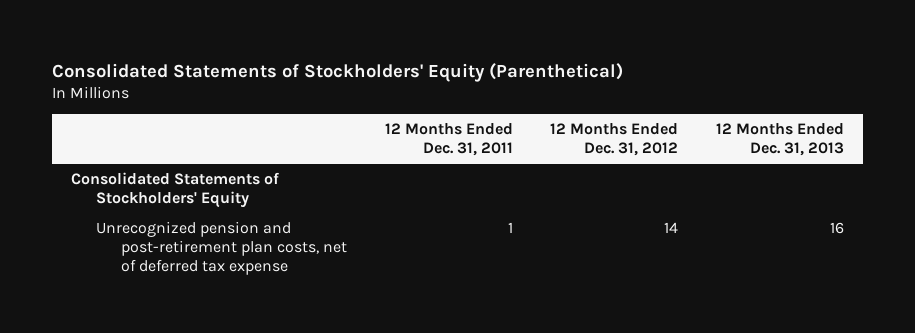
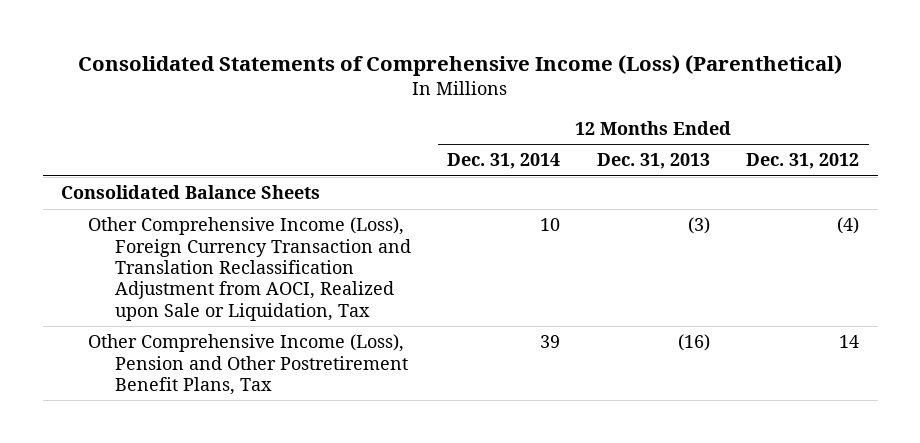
[52,62,624,82] Consolidated Statements of Stockholders' Equity (Parenthetical) -> [78,54,843,76] Consolidated Statements of Comprehensive Income (Loss) (Parenthetical)
[384,123,513,157] 12 Months Ended Dec. 31, 2011 -> none
none -> [447,153,561,170] Dec. 31, 2014
[71,171,280,208] Consolidated Statements of Stockholders' Equity -> none
none -> [61,185,321,200] Consolidated Balance Sheets
none -> [87,217,411,321] Other Comprehensive Income (Loss), Foreign Currency Transaction and Translation Reclassification Adjustment from AOCI, Realized upon Sale or Liquidation, Tax
[96,220,348,275] Unrecognized pension and post-retirement plan costs, net of deferred tax expense -> [87,334,408,396] Other Comprehensive Income (Loss), Pension and Other Postretirement Benefit Plans, Tax
[830,221,845,234] 16 -> [677,334,710,352] (16)

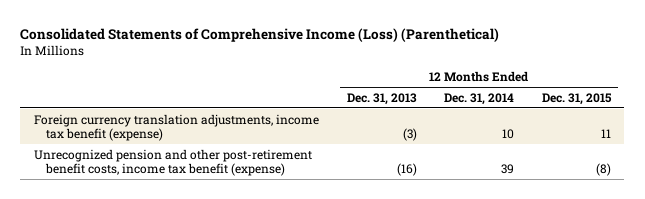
[746,153,860,170] Dec. 31, 2012 -> none
none -> [541,92,612,105] Dec. 31, 2015
[61,185,321,200] Consolidated Balance Sheets -> none
[87,217,411,321] Other Comprehensive Income (Loss), Foreign Currency Transaction and Translation Reclassification Adjustment from AOCI, Realized upon Sale or Liquidation, Tax -> [34,113,320,141] Foreign currency translation adjustments, income tax benefit (expense)
[87,334,408,396] Other Comprehensive Income (Loss), Pension and Other Postretirement Benefit Plans, Tax -> [34,148,313,176] Unrecognized pension and other post-retirement benefit costs, income tax benefit (expense)

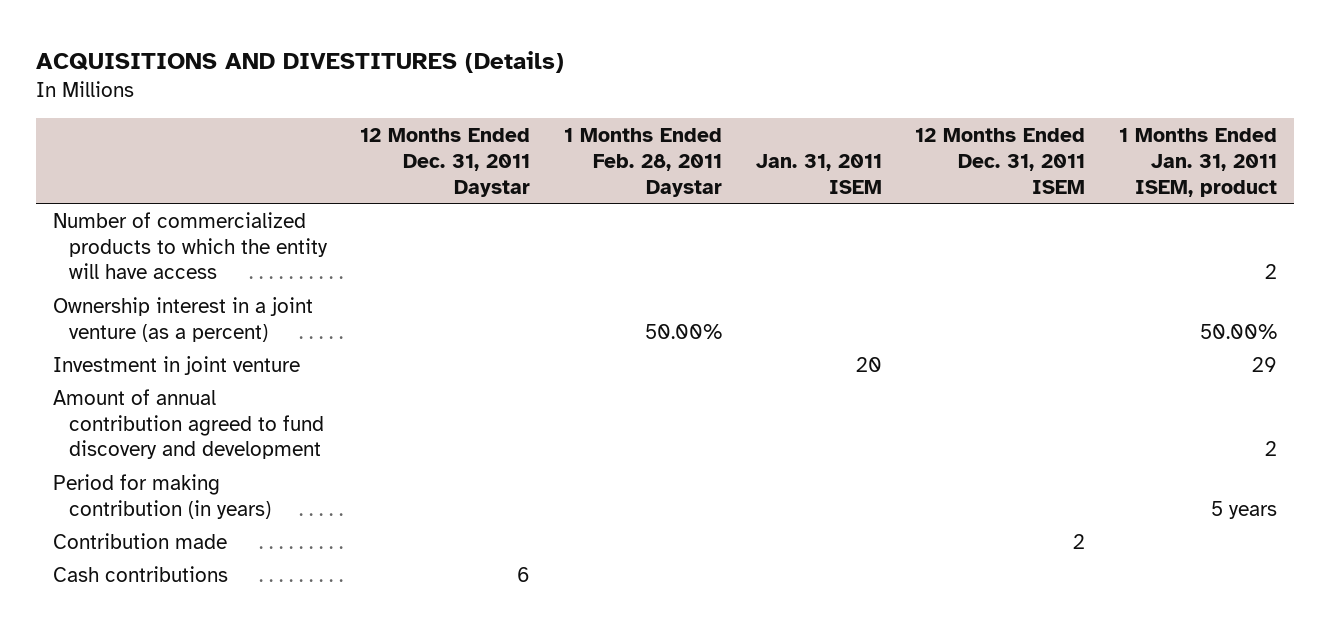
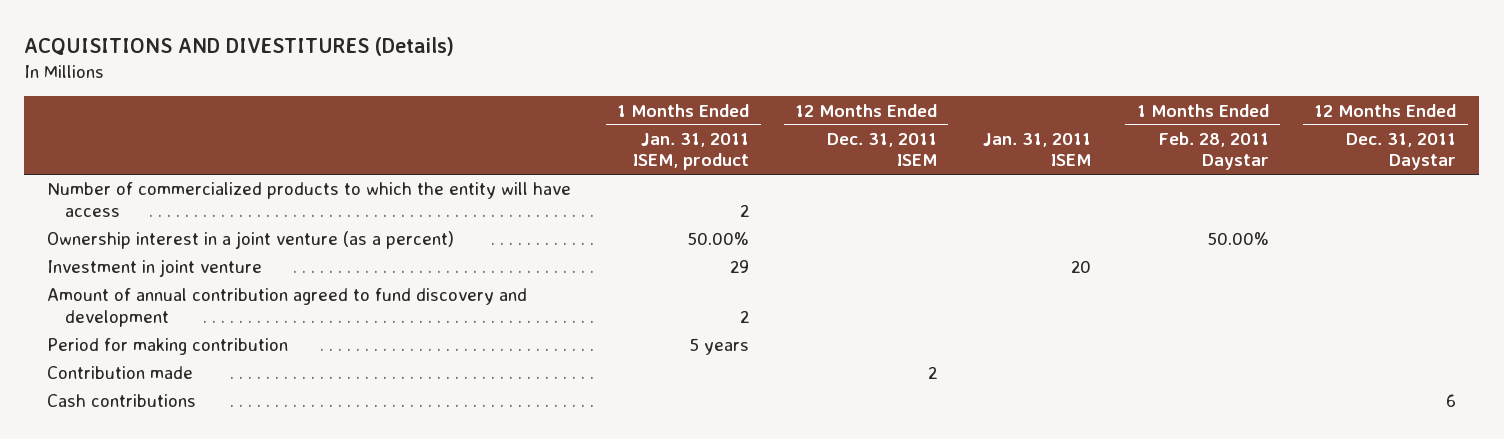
[53,473,271,519] Period for making contribution (in years) -> [47,338,289,356] Period for making contribution

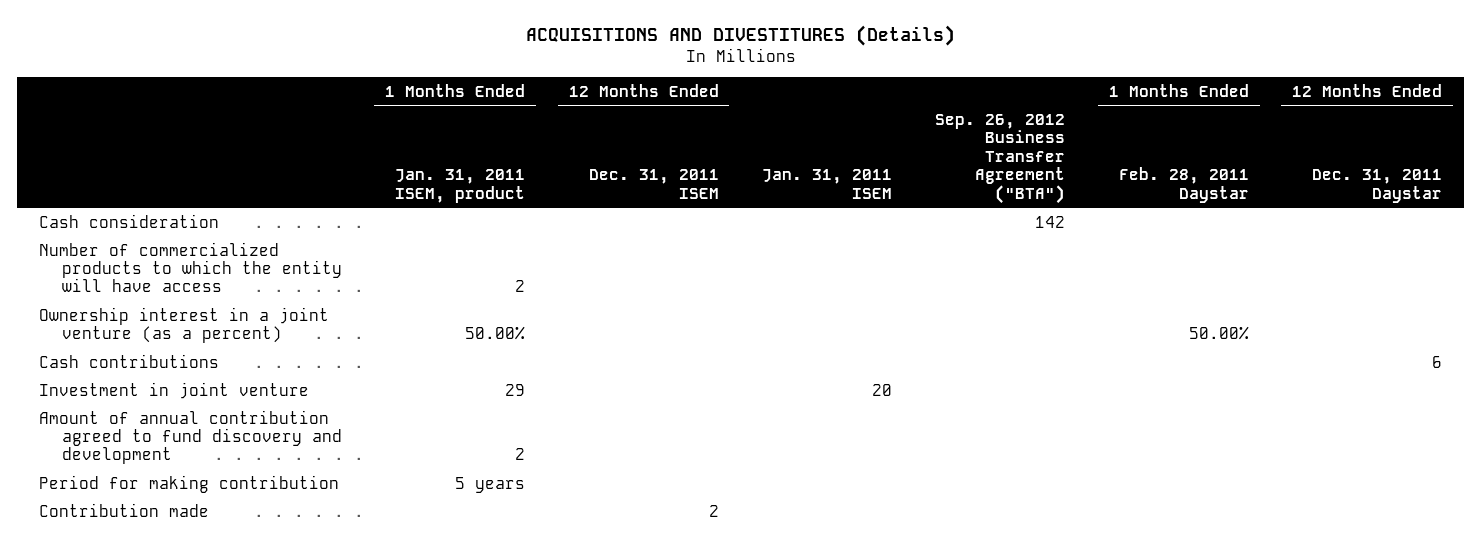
none -> [935,114,1066,204] Sep. 26, 2012 Business Transfer Agreement ("BTA")
none -> [39,213,220,228] Cash consideration
[47,394,197,408] Cash contributions -> [39,353,220,368] Cash contributions

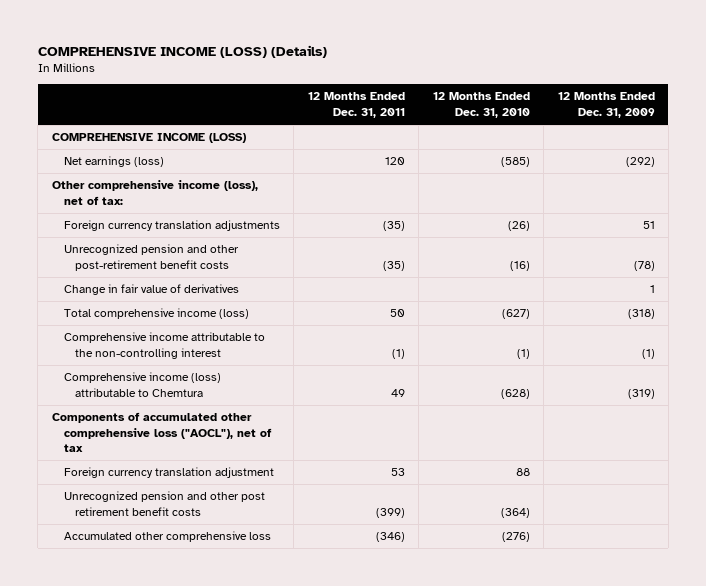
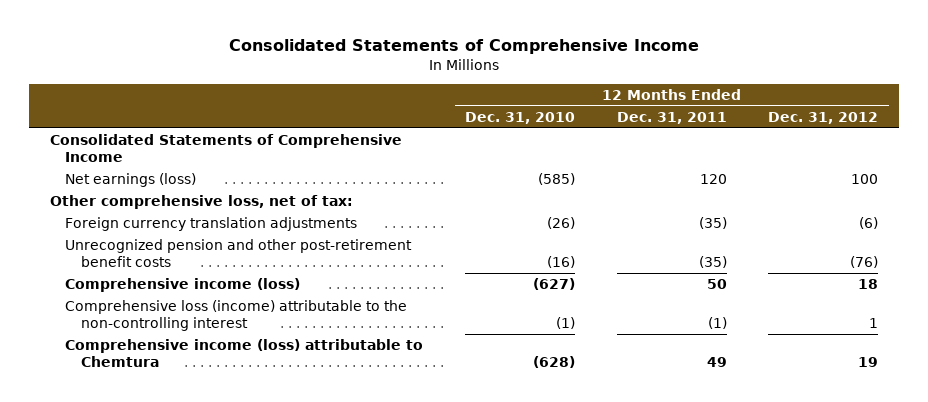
[37,45,327,59] COMPREHENSIVE INCOME (LOSS) (Details) -> [229,38,700,54] Consolidated Statements of Comprehensive Income
[557,92,655,118] 12 Months Ended Dec. 31, 2009 -> none
none -> [768,111,879,124] Dec. 31, 2012
[51,133,246,144] COMPREHENSIVE INCOME (LOSS) -> none
none -> [49,134,402,163] Consolidated Statements of Comprehensive Income
[51,180,258,205] Other comprehensive income (loss), net of tax: -> [49,195,353,210] Other comprehensive loss, net of tax:
[63,284,239,296] Change in fair value of derivatives -> none
[63,308,249,320] Total comprehensive income (loss) -> [65,278,301,293] Comprehensive income (loss)
[63,332,265,359] Comprehensive income attributable to the non-controlling interest -> [65,300,408,332] Comprehensive loss (income) attributable to the non-controlling interest
[51,412,272,452] Components of accumulated other comprehensive loss ("AOCL"), net of tax -> none
[63,467,274,479] Foreign currency translation adjustment -> none
[63,491,265,516] Unrecognized pension and other post retirement benefit costs -> none
[63,531,271,543] Accumulated other comprehensive loss -> none

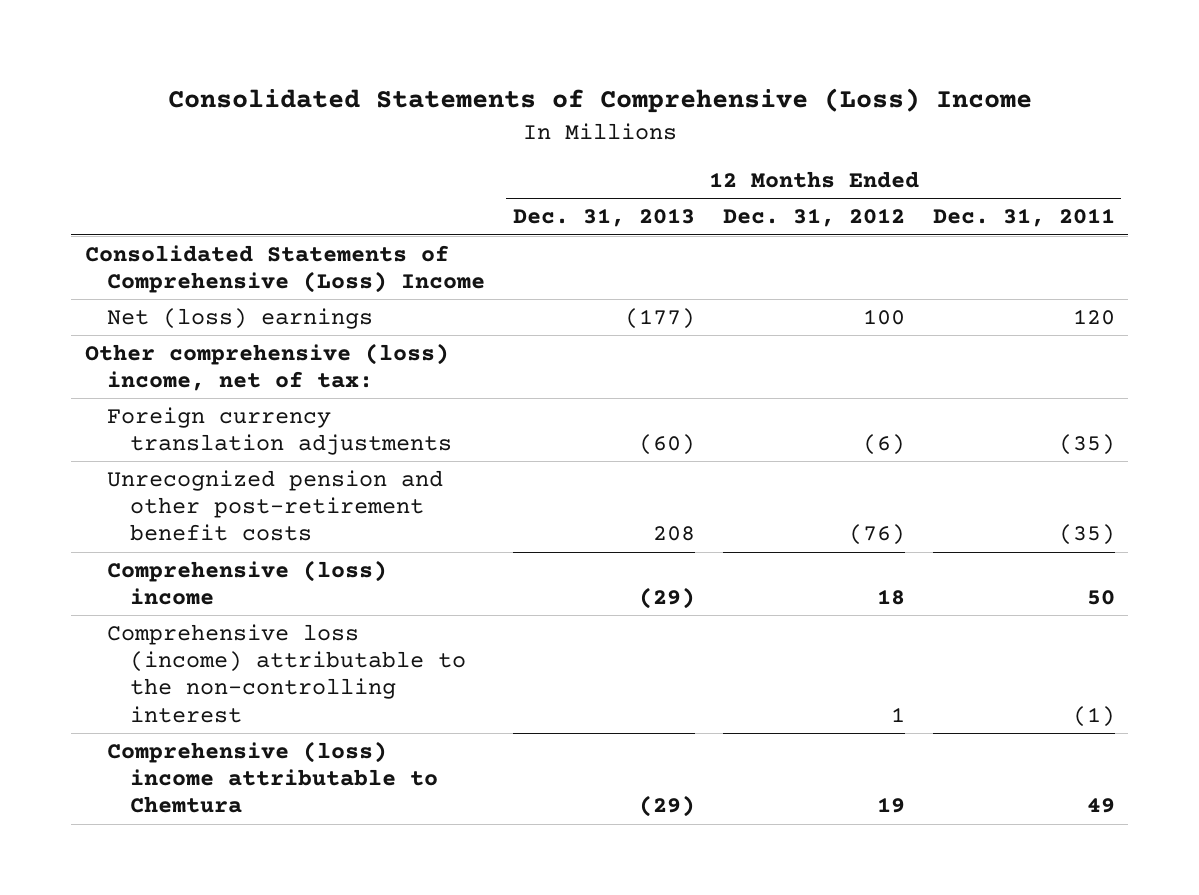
[229,38,700,54] Consolidated Statements of Comprehensive Income -> [167,88,1032,114] Consolidated Statements of Comprehensive (Loss) Income
[465,111,576,124] Dec. 31, 2010 -> none
none -> [512,208,695,228] Dec. 31, 2013
[49,134,402,163] Consolidated Statements of Comprehensive Income -> [84,244,486,294] Consolidated Statements of Comprehensive (Loss) Income
[65,173,197,188] Net earnings (loss) -> [107,307,374,329] Net (loss) earnings
[49,195,353,210] Other comprehensive loss, net of tax: -> [84,342,449,392] Other comprehensive (loss) income, net of tax:
[65,278,301,293] Comprehensive income (loss) -> [107,559,388,606] Comprehensive (loss) income
[65,339,424,368] Comprehensive income (loss) attributable to Chemtura -> [107,740,438,814] Comprehensive (loss) income attributable to Chemtura

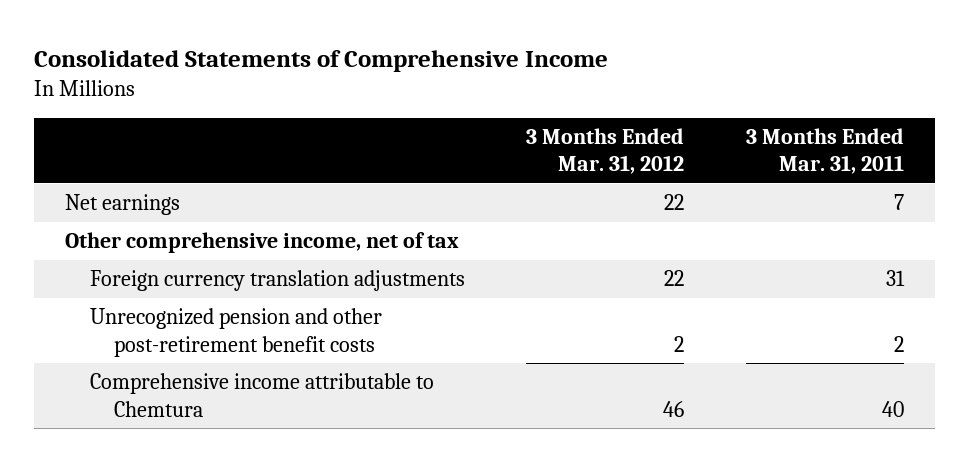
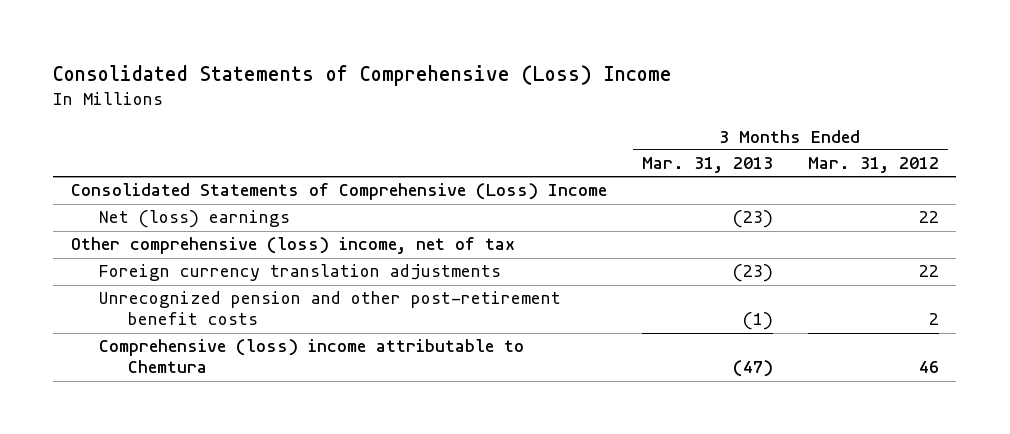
[33,50,608,73] Consolidated Statements of Comprehensive Income -> [53,65,673,87] Consolidated Statements of Comprehensive (Loss) Income
[745,127,904,175] 3 Months Ended Mar. 31, 2011 -> none
none -> [641,157,773,174] Mar. 31, 2013
none -> [70,183,607,201] Consolidated Statements of Comprehensive (Loss) Income
[64,194,180,216] Net earnings -> [99,210,291,229] Net (loss) earnings
[64,232,459,254] Other comprehensive income, net of tax -> [70,237,515,255] Other comprehensive (loss) income, net of tax
[89,373,434,417] Comprehensive income attributable to Chemtura -> [99,339,525,374] Comprehensive (loss) income attributable to Chemtura

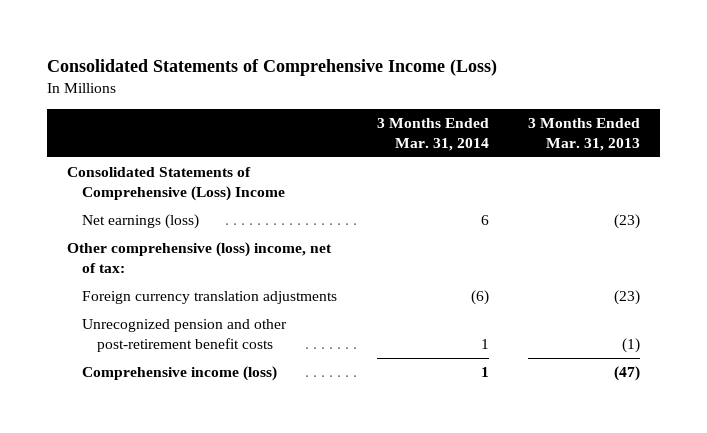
[53,65,673,87] Consolidated Statements of Comprehensive (Loss) Income -> [47,58,498,76] Consolidated Statements of Comprehensive Income (Loss)
[807,157,939,174] Mar. 31, 2012 -> none
none -> [376,117,489,151] 3 Months Ended Mar. 31, 2014
[99,210,291,229] Net (loss) earnings -> [82,213,200,229] Net earnings (loss)
[70,237,515,255] Other comprehensive (loss) income, net of tax -> [67,241,333,274] Other comprehensive (loss) income, net of tax:
[99,339,525,374] Comprehensive (loss) income attributable to Chemtura -> [82,365,278,381] Comprehensive income (loss)

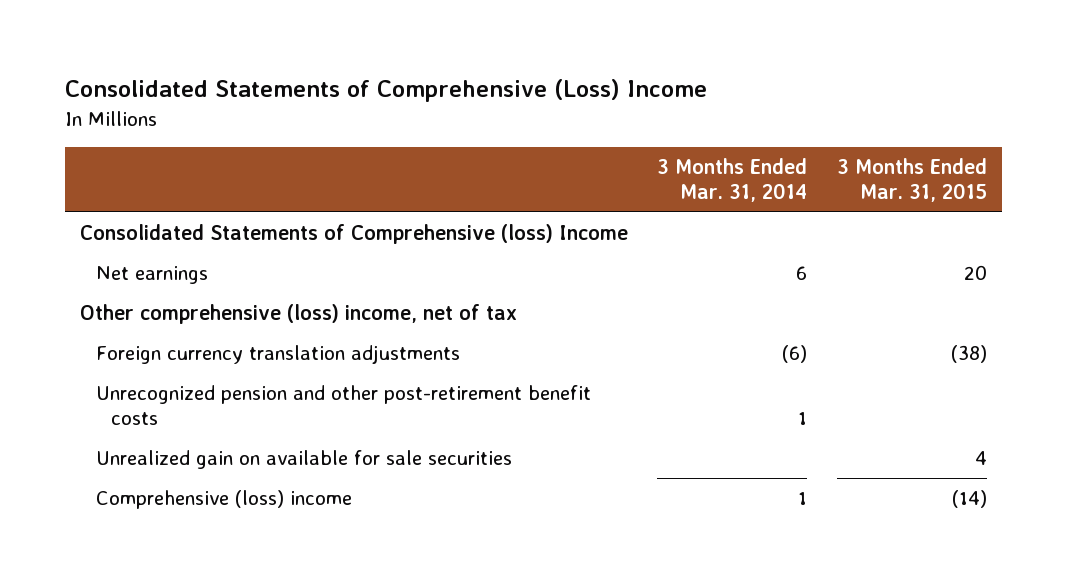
[47,58,498,76] Consolidated Statements of Comprehensive Income (Loss) -> [64,79,707,103] Consolidated Statements of Comprehensive (Loss) Income
[528,117,641,151] 3 Months Ended Mar. 31, 2013 -> none
none -> [837,158,988,202] 3 Months Ended Mar. 31, 2015
[67,166,286,202] Consolidated Statements of Comprehensive (Loss) Income -> [79,224,628,245] Consolidated Statements of Comprehensive (loss) Income
[82,213,200,229] Net earnings (loss) -> [95,266,208,285] Net earnings
[67,241,333,274] Other comprehensive (loss) income, net of tax: -> [79,304,517,325] Other comprehensive (loss) income, net of tax
none -> [95,450,512,470] Unrealized gain on available for sale securities
[82,365,278,381] Comprehensive income (loss) -> [95,490,352,510] Comprehensive (loss) income

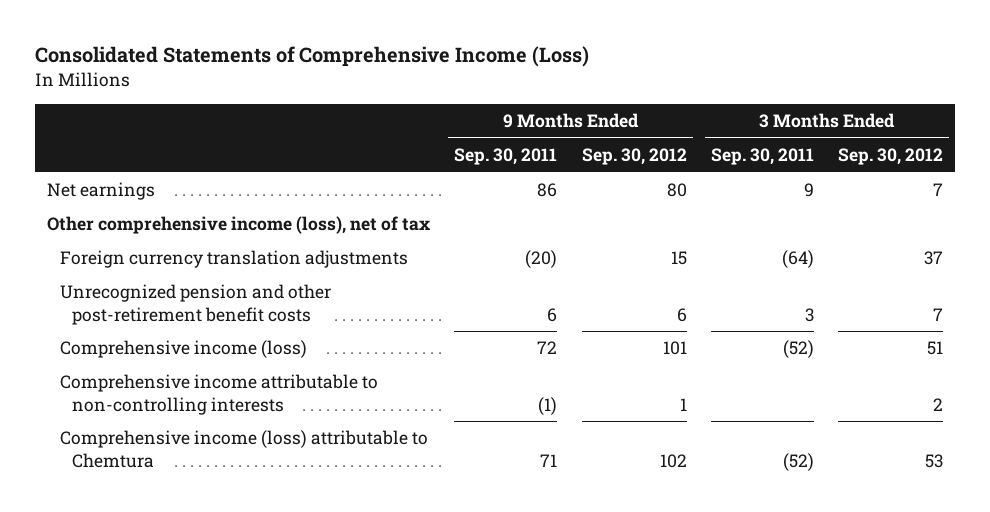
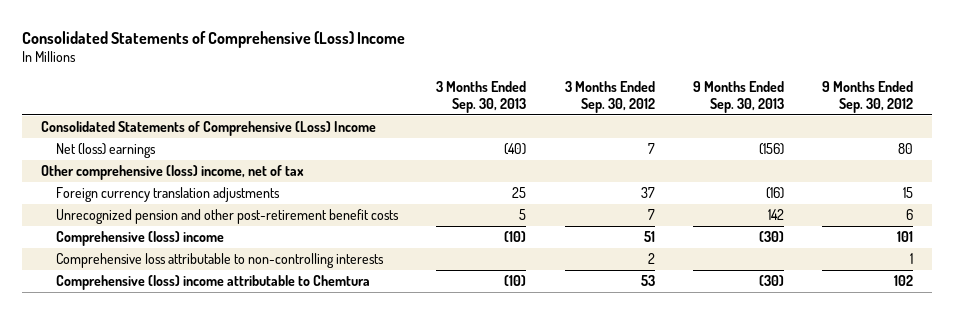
[35,46,590,68] Consolidated Statements of Comprehensive Income (Loss) -> [21,30,405,48] Consolidated Statements of Comprehensive (Loss) Income
[454,147,558,165] Sep. 30, 2011 -> none
[710,147,814,165] Sep. 30, 2011 -> none
none -> [436,81,527,113] 3 Months Ended Sep. 30, 2013
none -> [692,81,784,113] 9 Months Ended Sep. 30, 2013
none -> [40,120,376,136] Consolidated Statements of Comprehensive (Loss) Income
[47,182,156,201] Net earnings -> [55,142,156,158] Net (loss) earnings
[47,216,431,235] Other comprehensive income (loss), net of tax -> [40,164,304,180] Other comprehensive (loss) income, net of tax
[59,340,307,359] Comprehensive income (loss) -> [55,230,224,246] Comprehensive (loss) income
[59,374,378,415] Comprehensive income attributable to non-controlling interests -> [55,252,384,268] Comprehensive loss attributable to non-controlling interests
[59,430,428,468] Comprehensive income (loss) attributable to Chemtura -> [55,274,370,290] Comprehensive (loss) income attributable to Chemtura

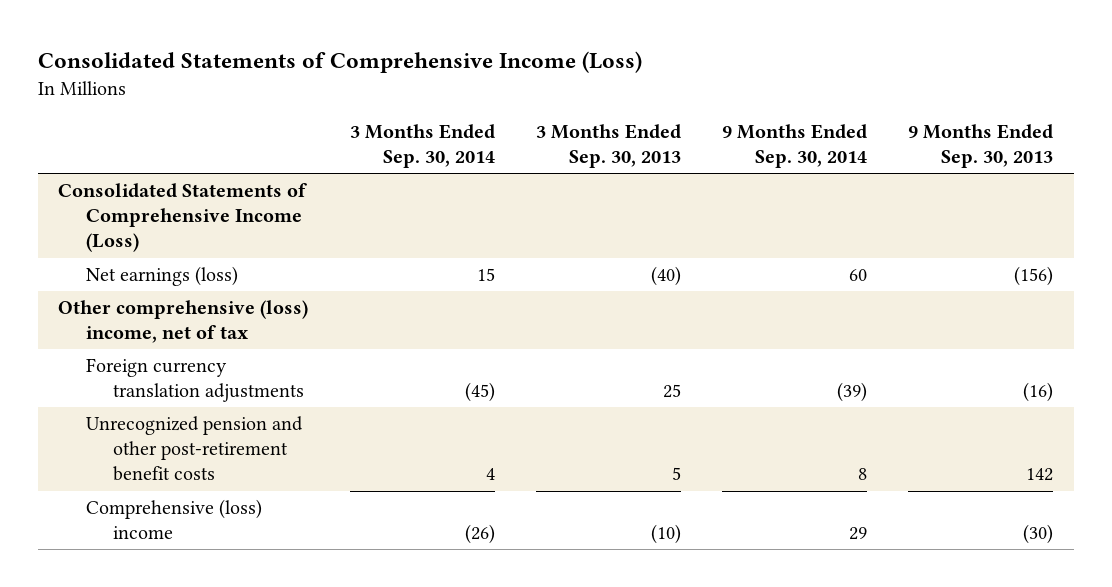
[21,30,405,48] Consolidated Statements of Comprehensive (Loss) Income -> [37,51,642,74] Consolidated Statements of Comprehensive Income (Loss)
[564,81,655,113] 3 Months Ended Sep. 30, 2012 -> none
[822,81,914,113] 9 Months Ended Sep. 30, 2012 -> none
none -> [349,124,495,169] 3 Months Ended Sep. 30, 2014
none -> [722,124,868,169] 9 Months Ended Sep. 30, 2014
[40,120,376,136] Consolidated Statements of Comprehensive (Loss) Income -> [58,183,308,253] Consolidated Statements of Comprehensive Income (Loss)
[55,142,156,158] Net (loss) earnings -> [85,266,238,287] Net earnings (loss)
[55,252,384,268] Comprehensive loss attributable to non-controlling interests -> none
[55,274,370,290] Comprehensive (loss) income attributable to Chemtura -> none

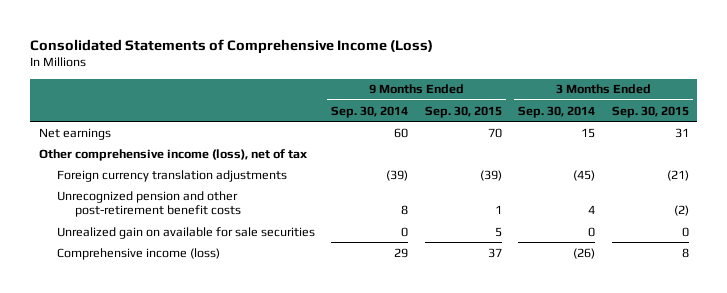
[535,124,681,169] 3 Months Ended Sep. 30, 2013 -> none
[908,124,1054,169] 9 Months Ended Sep. 30, 2013 -> none
none -> [424,105,502,118] Sep. 30, 2015
none -> [611,105,689,118] Sep. 30, 2015
[58,183,308,253] Consolidated Statements of Comprehensive Income (Loss) -> none
[85,266,238,287] Net earnings (loss) -> [38,127,111,140] Net earnings
[58,300,309,344] Other comprehensive (loss) income, net of tax -> [38,148,307,161] Other comprehensive income (loss), net of tax
none -> [56,226,315,239] Unrealized gain on available for sale securities
[85,499,262,540] Comprehensive (loss) income -> [56,247,220,260] Comprehensive income (loss)

